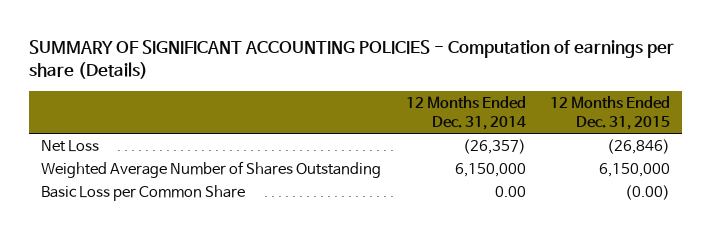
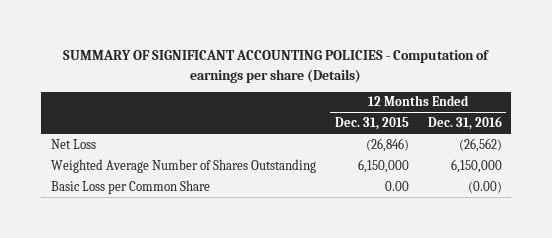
[405,95,526,130] 12 Months Ended Dec. 31, 2014 -> none
none -> [427,116,502,131] Dec. 31, 2016
[624,184,670,200] (0.00) -> [384,180,409,191] 0.00

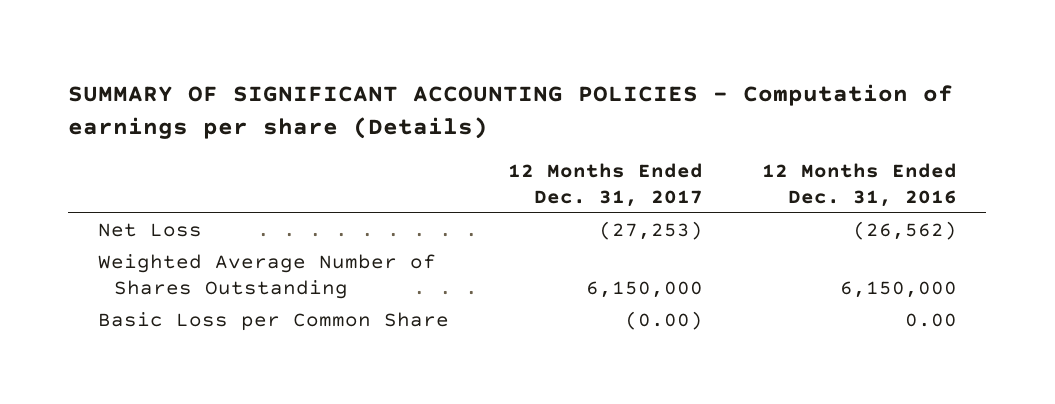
[334,117,409,131] Dec. 31, 2015 -> none
none -> [507,163,703,207] 12 Months Ended Dec. 31, 2017
[467,180,502,193] (0.00) -> [904,313,957,328] 0.00

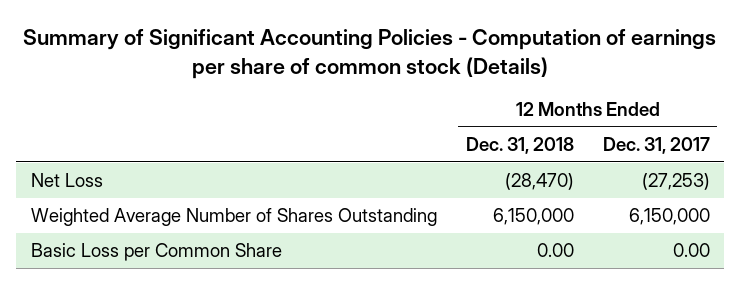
[68,84,954,139] SUMMARY OF SIGNIFICANT ACCOUNTING POLICIES - Computation of earnings per share (Details) -> [23,28,717,79] Summary of Significant Accounting Policies - Computation of earnings per share of common stock (Details)
[761,163,957,207] 12 Months Ended Dec. 31, 2016 -> none
none -> [465,136,574,154] Dec. 31, 2018
[624,311,703,331] (0.00) -> [672,243,710,258] 0.00

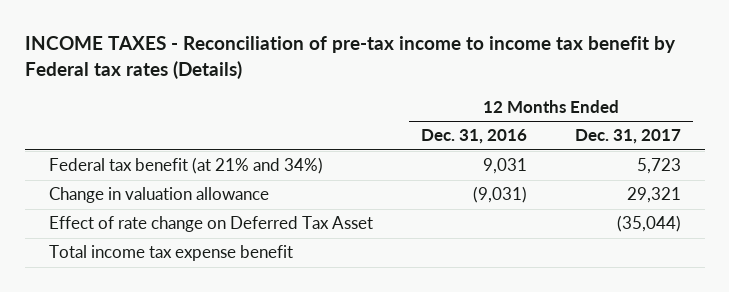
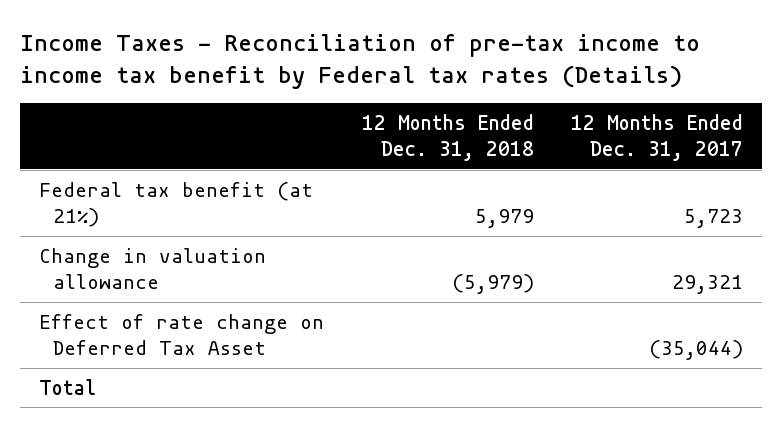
[24,36,676,80] INCOME TAXES - Reconciliation of pre-tax income to income tax benefit by Federal tax rates (Details) -> [19,34,700,89] Income Taxes - Reconciliation of pre-tax income to income tax benefit by Federal tax rates (Details)
[420,129,527,145] Dec. 31, 2016 -> none
none -> [361,113,534,162] 12 Months Ended Dec. 31, 2018
[48,157,323,175] Federal tax benefit (at 21% and 34%) -> [38,181,313,227] Federal tax benefit (at 21%)
[48,245,293,262] Total income tax expense benefit -> [38,378,96,395] Total

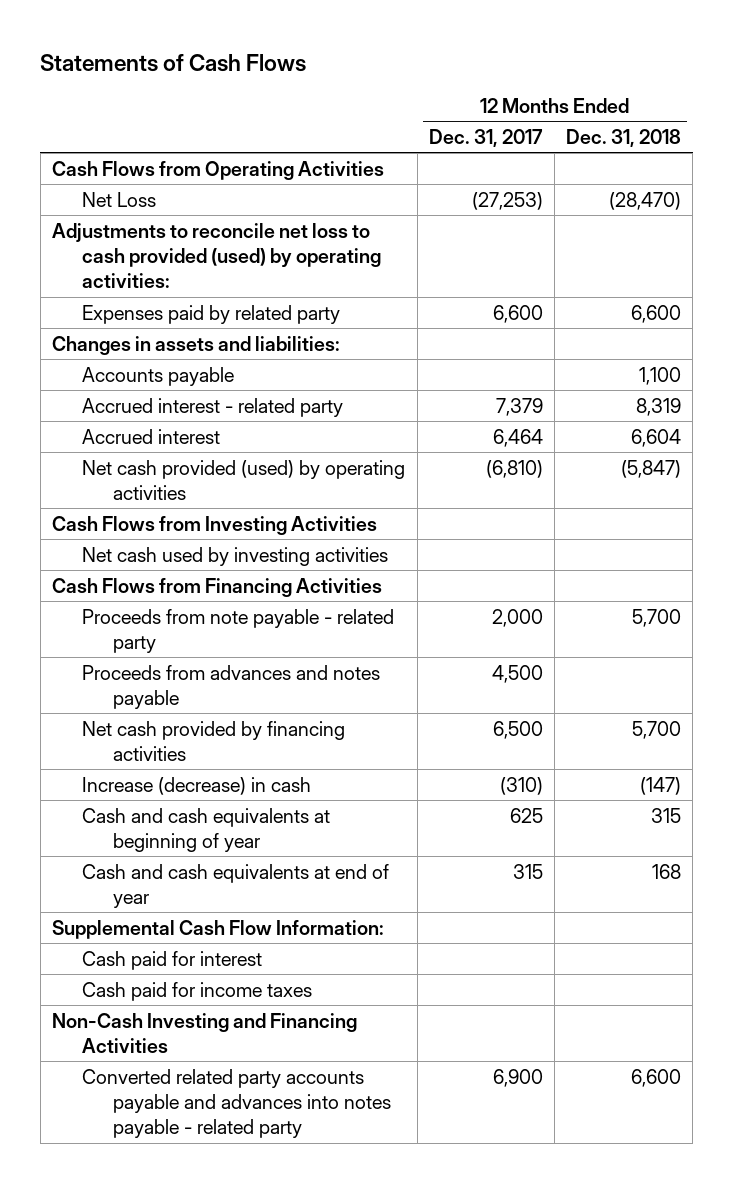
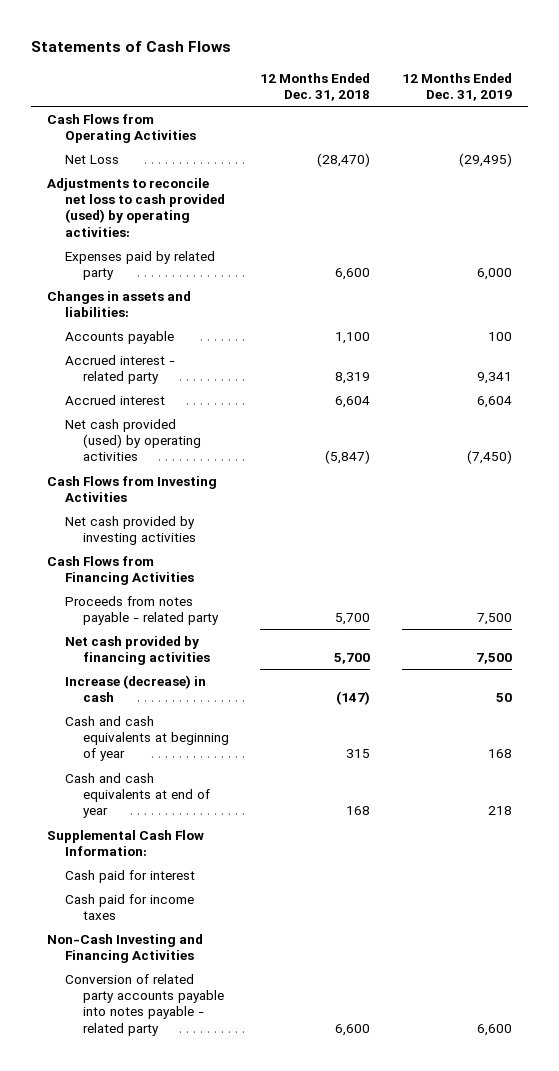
[428,128,543,147] Dec. 31, 2017 -> none
none -> [401,72,512,102] 12 Months Ended Dec. 31, 2019
[82,546,389,566] Net cash used by investing activities -> [64,515,197,546] Net cash provided by investing activities
[82,664,381,709] Proceeds from advances and notes payable -> none
[82,608,395,653] Proceeds from note payable - related party -> [64,595,220,626] Proceeds from notes payable - related party
[82,1068,391,1139] Converted related party accounts payable and advances into notes payable - related party -> [64,973,225,1036] Conversion of related party accounts payable into notes payable - related party

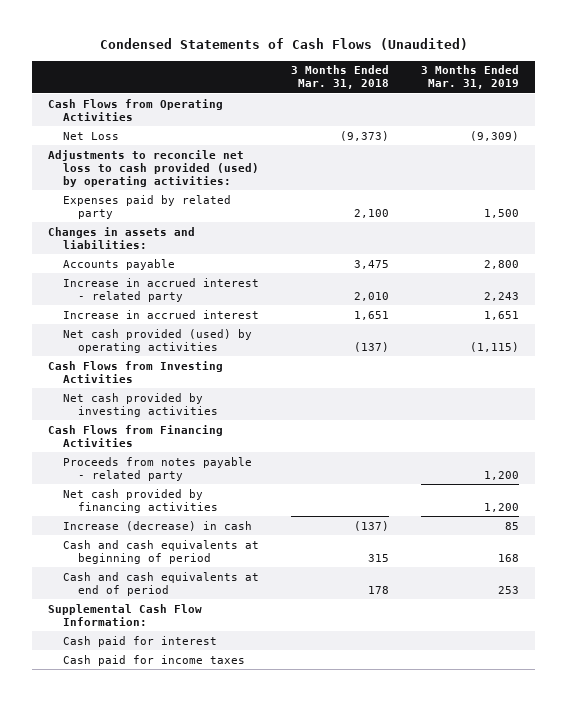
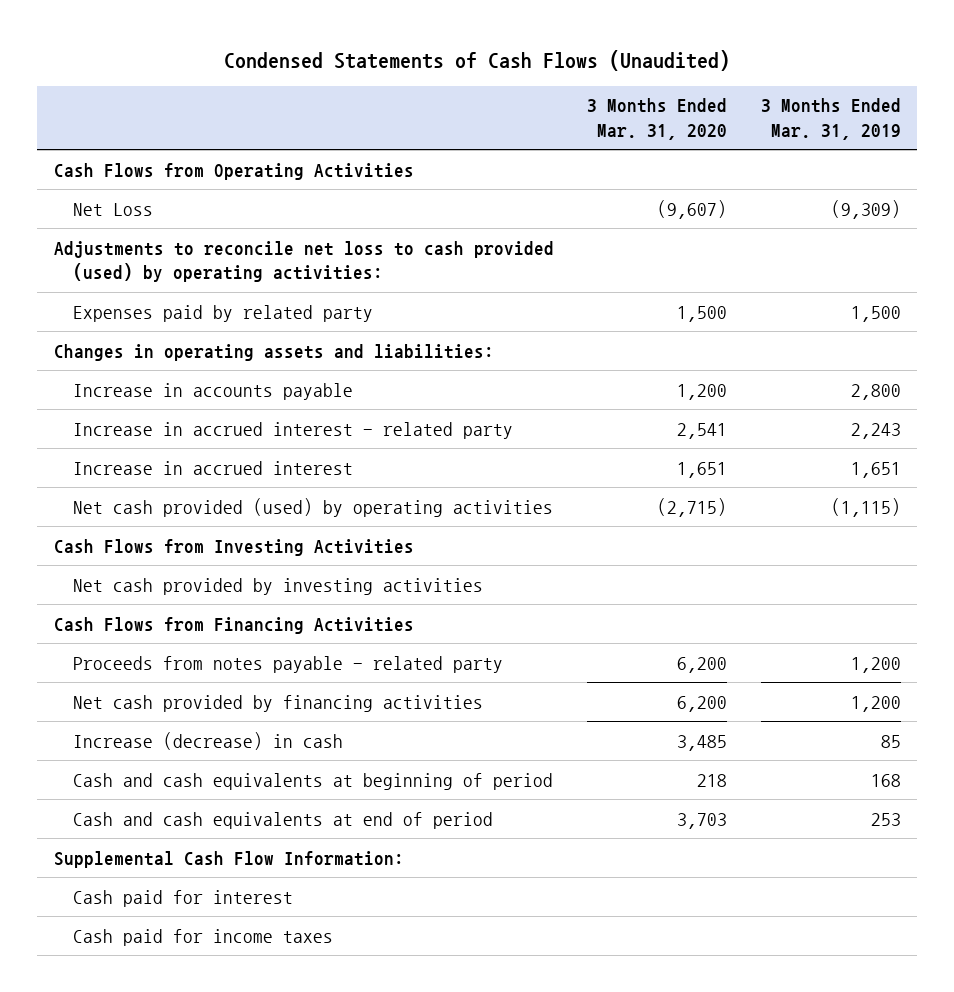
[291,65,390,90] 3 Months Ended Mar. 31, 2018 -> none
none -> [587,98,728,140] 3 Months Ended Mar. 31, 2020
[48,226,196,249] Changes in assets and liabilities: -> [53,343,494,361] Changes in operating assets and liabilities:
[63,258,176,270] Accounts payable -> [73,382,354,400] Increase in accounts payable

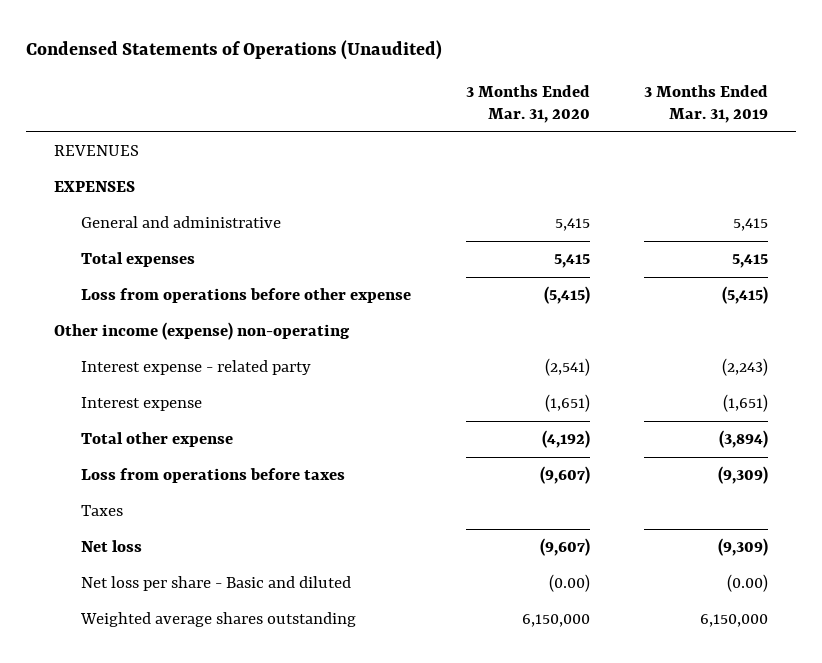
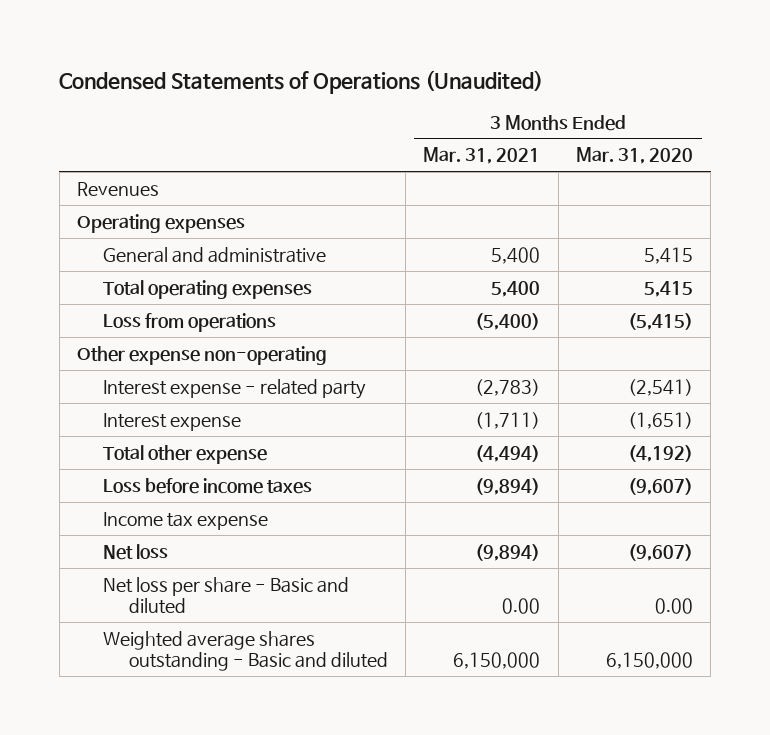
[644,84,769,123] 3 Months Ended Mar. 31, 2019 -> none
none -> [423,147,541,165] Mar. 31, 2021
[53,145,139,157] REVENUES -> [77,181,160,196] Revenues
[53,181,135,193] EXPENSES -> [77,213,246,233] Operating expenses
[80,252,195,268] Total expenses -> [102,279,312,299] Total operating expenses
[80,288,411,304] Loss from operations before other expense -> [102,312,276,332] Loss from operations
[53,322,350,341] Other income (expense) non-operating -> [77,345,328,365] Other expense non-operating
[80,468,345,484] Loss from operations before taxes -> [102,477,312,494] Loss before income taxes
[80,505,123,517] Taxes -> [102,511,268,530] Income tax expense
[548,574,590,593] (0.00) -> [654,598,693,615] 0.00
[79,612,356,628] Weighted average shares outstanding -> [102,630,388,672] Weighted average shares outstanding - Basic and diluted

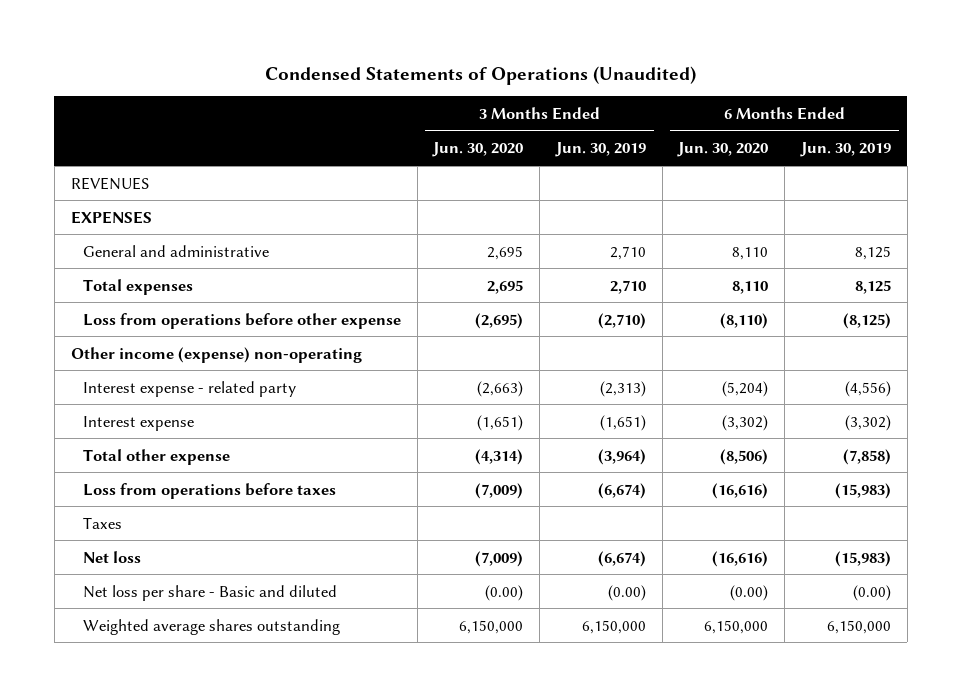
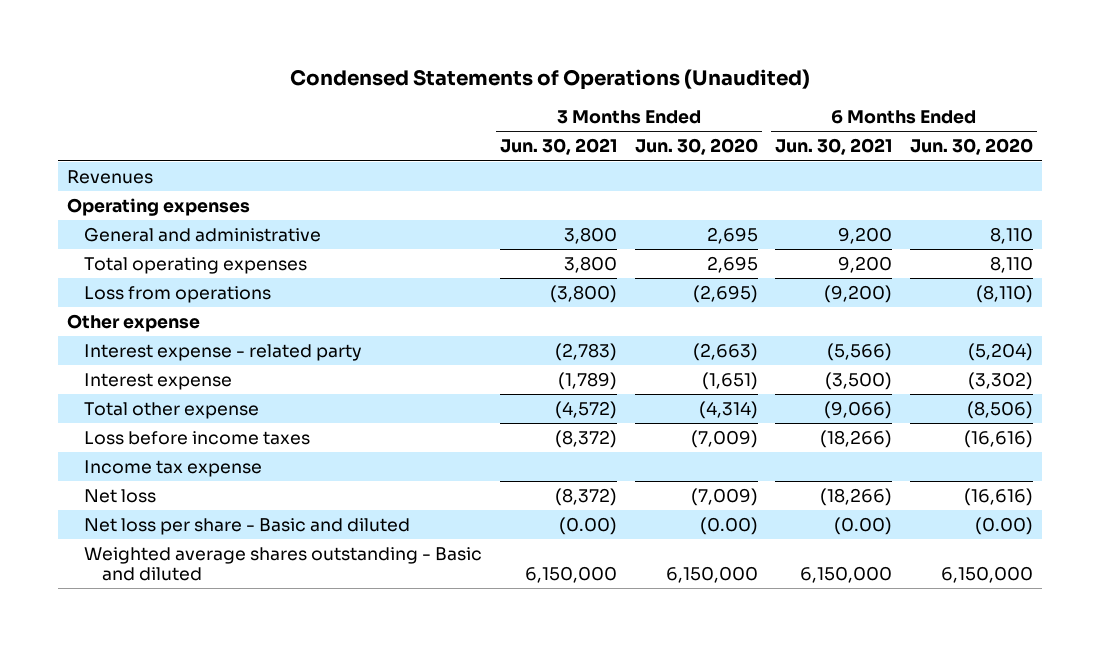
[554,142,646,158] Jun. 30, 2019 -> none
[800,142,892,158] Jun. 30, 2019 -> none
none -> [499,138,617,156] Jun. 30, 2021
none -> [775,138,893,156] Jun. 30, 2021
[70,176,149,190] REVENUES -> [66,169,153,184] Revenues
[70,210,152,224] EXPENSES -> [66,197,250,216] Operating expenses
[82,278,193,295] Total expenses -> [84,256,308,274] Total operating expenses
[82,312,401,329] Loss from operations before other expense -> [84,285,272,303] Loss from operations
[70,346,362,363] Other income (expense) non-operating -> [66,313,200,332] Other expense
[82,482,336,499] Loss from operations before taxes -> [84,430,311,445] Loss before income taxes
[82,516,122,529] Taxes -> [84,459,263,477] Income tax expense
[82,618,340,635] Weighted average shares outstanding -> [84,546,483,582] Weighted average shares outstanding - Basic and diluted

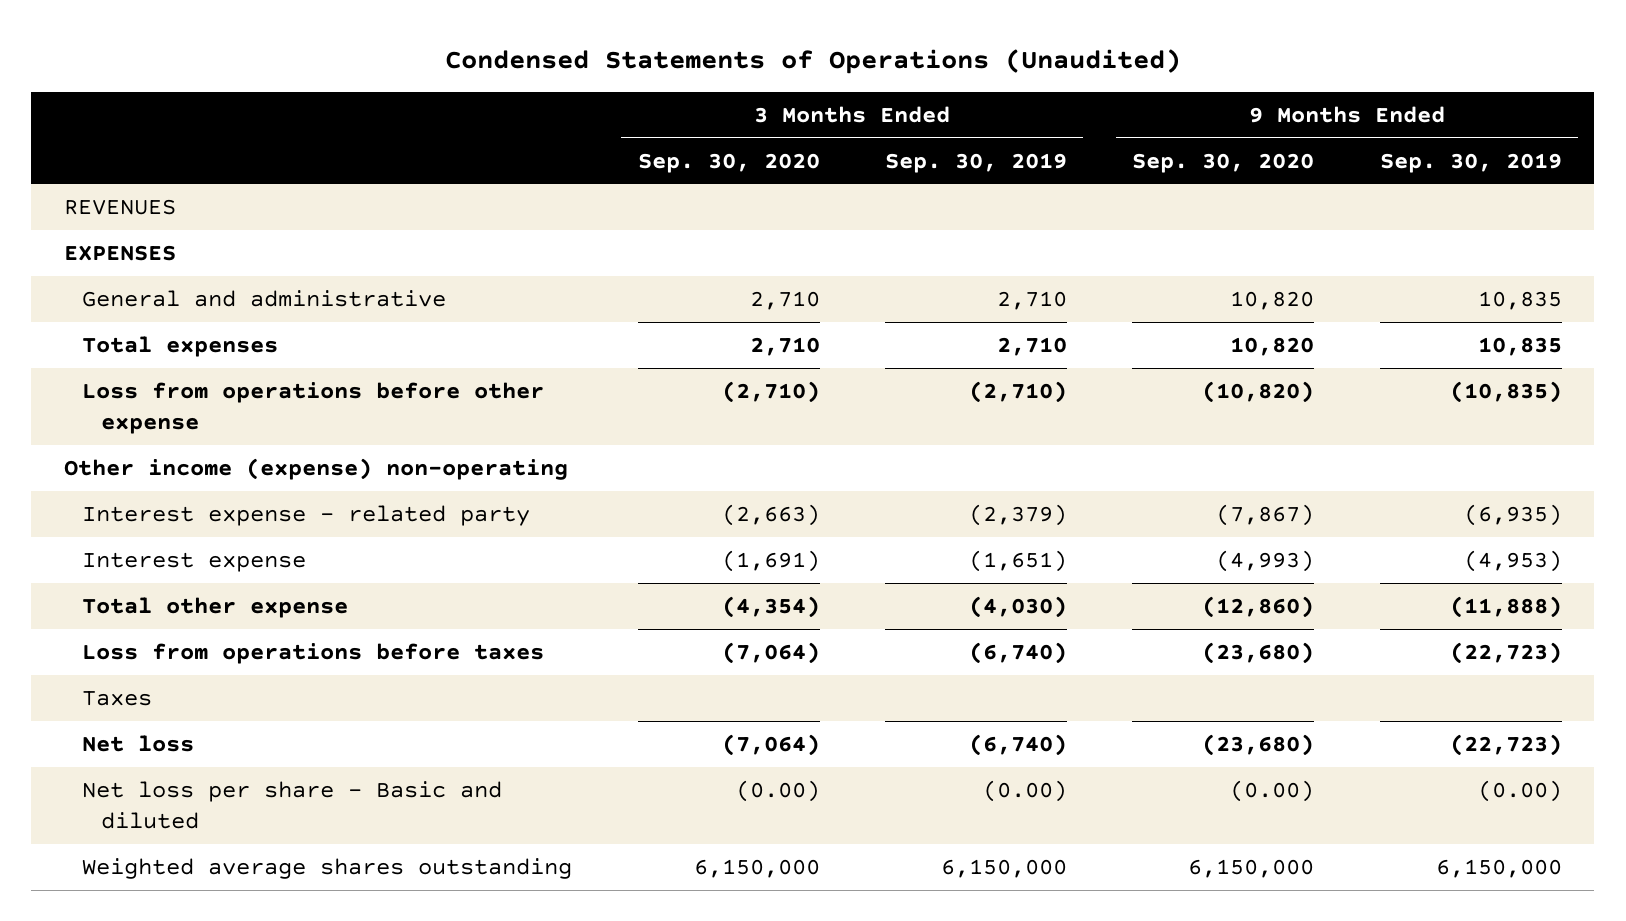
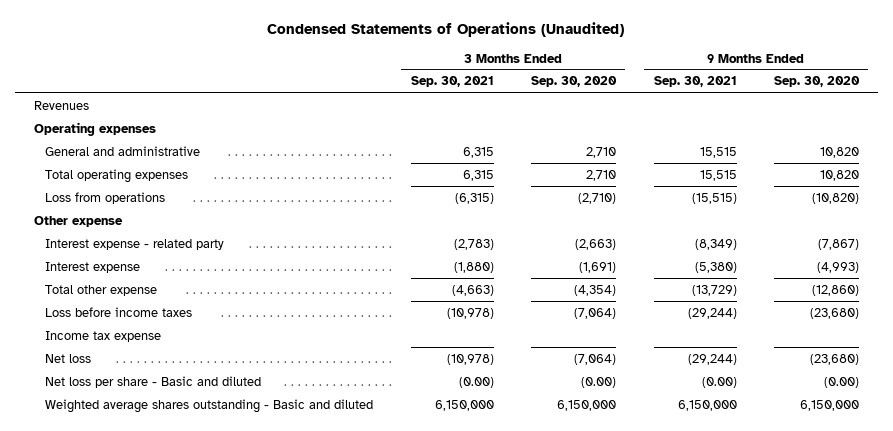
[885,152,1068,173] Sep. 30, 2019 -> none
[1379,152,1562,173] Sep. 30, 2019 -> none
none -> [410,76,494,88] Sep. 30, 2021
none -> [653,76,737,88] Sep. 30, 2021
[63,198,176,215] REVENUES -> [33,100,89,110] Revenues
[63,244,176,261] EXPENSES -> [33,121,156,136] Operating expenses
[82,335,279,357] Total expenses -> [45,168,189,183] Total operating expenses
[82,381,545,434] Loss from operations before other expense -> [45,191,166,204] Loss from operations
[63,457,568,480] Other income (expense) non-operating -> [33,215,123,227] Other expense
[82,642,545,664] Loss from operations before taxes -> [45,306,193,317] Loss before income taxes
[82,690,153,706] Taxes -> [45,330,162,342] Income tax expense
[82,857,573,879] Weighted average shares outstanding -> [45,398,374,413] Weighted average shares outstanding - Basic and diluted

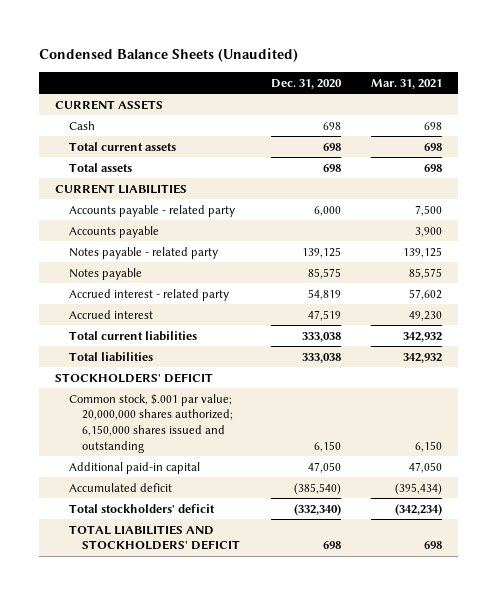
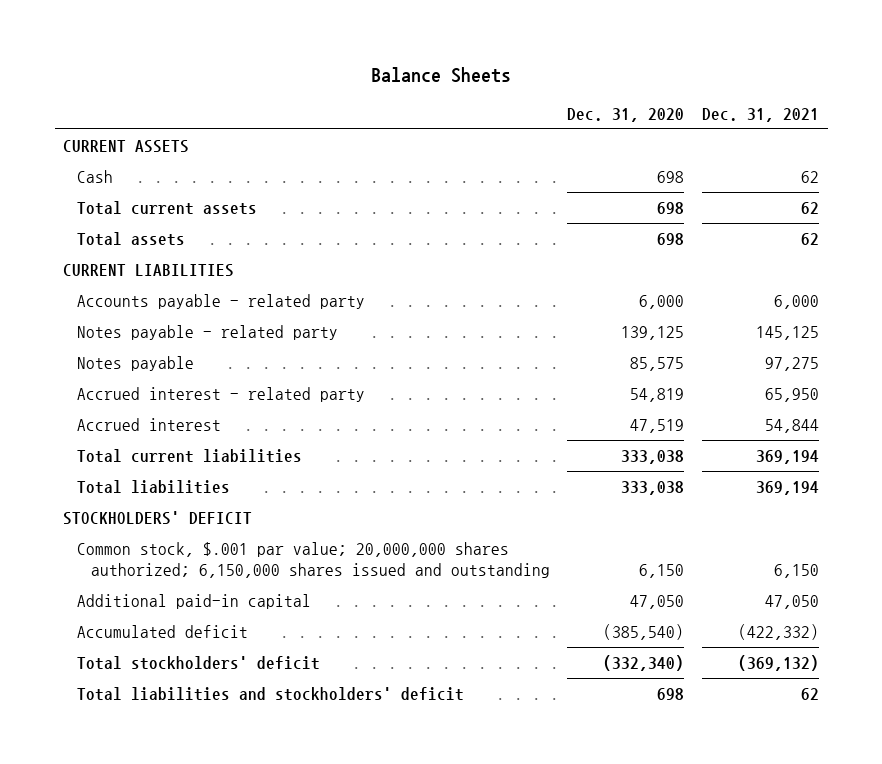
[39,48,299,63] Condensed Balance Sheets (Unaudited) -> [371,66,512,83] Balance Sheets
[371,78,443,89] Mar. 31, 2021 -> none
none -> [701,107,819,122] Dec. 31, 2021
[68,225,159,238] Accounts payable -> none
[68,524,241,551] TOTAL LIABILITIES AND STOCKHOLDERS' DEFICIT -> [77,687,465,702] Total liabilities and stockholders' deficit

